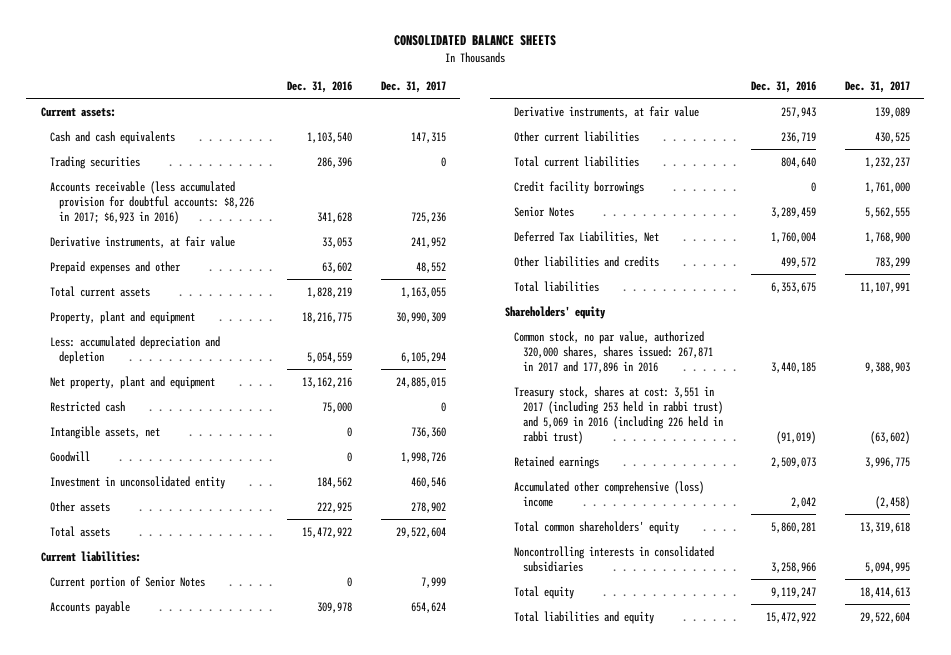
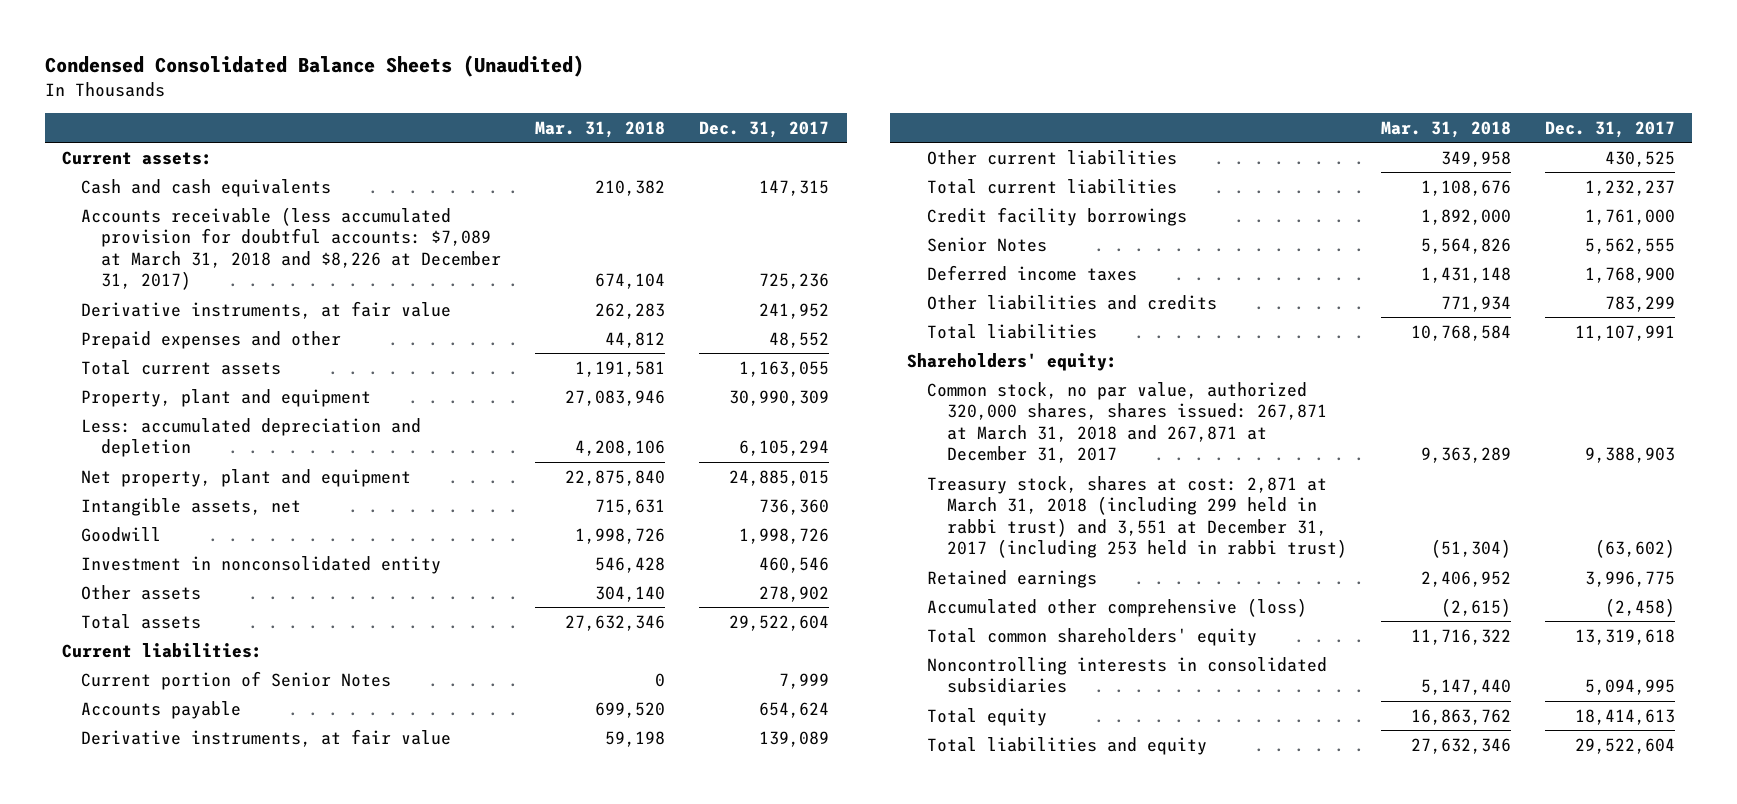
[394,35,557,47] CONSOLIDATED BALANCE SHEETS -> [44,54,584,77] Condensed Consolidated Balance Sheets (Unaudited)
[287,81,353,94] Dec. 31, 2016 -> none
none -> [535,120,666,138] Mar. 31, 2018
[49,155,140,169] Trading securities -> none
[49,180,254,224] Accounts receivable (less accumulated provision for doubtful accounts: $8,226 in 2017; $6,923 in 2016) -> [81,206,502,291] Accounts receivable (less accumulated provision for doubtful accounts: $7,089 at March 31, 2018 and $8,226 at December 31, 2017)
[49,400,125,412] Restricted cash -> none
[49,475,225,489] Investment in unconsolidated entity -> [81,555,442,574] Investment in nonconsolidated entity
[513,230,659,243] Deferred Tax Liabilities, Net -> [927,264,1138,281] Deferred income taxes
[504,305,606,319] Shareholders' equity -> [907,352,1118,371] Shareholders' equity:
[513,330,713,373] Common stock, no par value, authorized 320,000 shares, shares issued: 267,871 in 2017 and 177,896 in 2016 -> [927,381,1327,464] Common stock, no par value, authorized 320,000 shares, shares issued: 267,871 at March 31, 2018 and 267,871 at December 31, 2017
[513,385,723,445] Treasury stock, shares at cost: 3,551 in 2017 (including 253 held in rabbi trust) and 5,069 in 2016 (including 226 held in rabbi trust) -> [927,475,1347,559] Treasury stock, shares at cost: 2,871 at March 31, 2018 (including 299 held in rabbi trust) and 3,551 at December 31, 2017 (including 253 held in rabbi trust)
[513,480,704,507] Accumulated other comprehensive (loss) income -> [927,597,1308,617] Accumulated other comprehensive (loss)

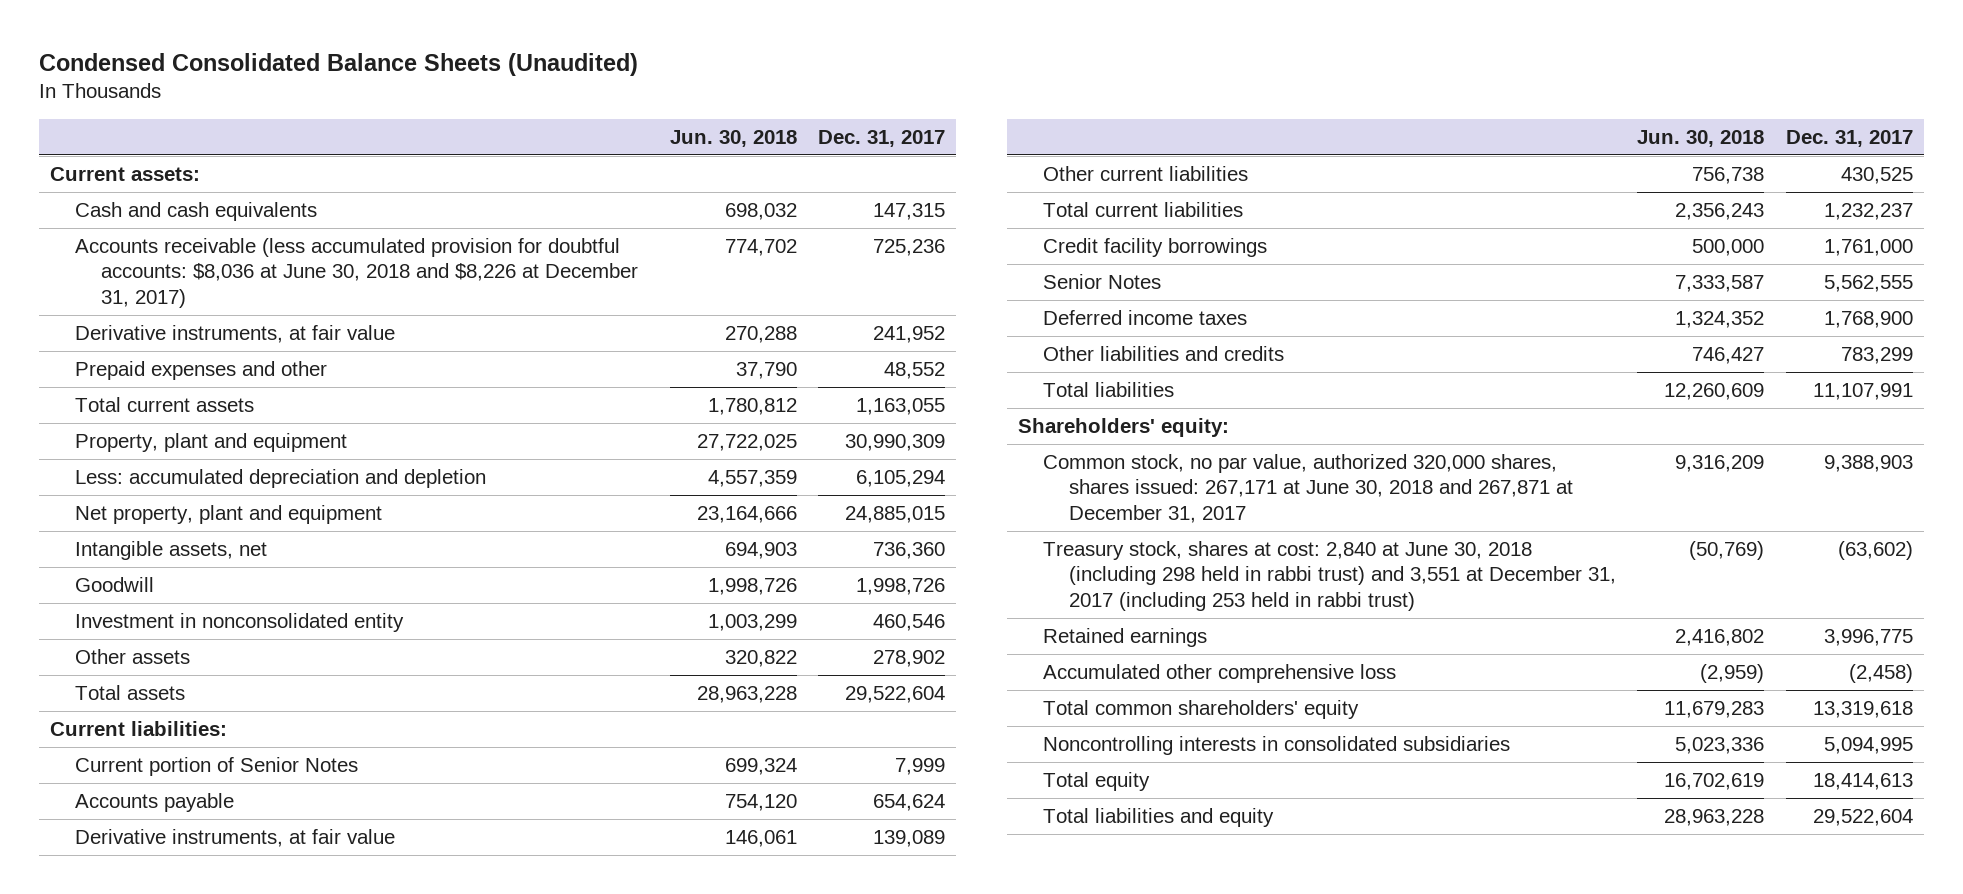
[535,120,666,138] Mar. 31, 2018 -> none
none -> [669,129,797,147] Jun. 30, 2018
[81,206,502,291] Accounts receivable (less accumulated provision for doubtful accounts: $7,089 at March 31, 2018 and $8,226 at December 31, 2017) -> [75,237,638,308] Accounts receivable (less accumulated provision for doubtful accounts: $8,036 at June 30, 2018 and $8,226 at December 31, 2017)
[927,381,1327,464] Common stock, no par value, authorized 320,000 shares, shares issued: 267,871 at March 31, 2018 and 267,871 at December 31, 2017 -> [1043,453,1573,523] Common stock, no par value, authorized 320,000 shares, shares issued: 267,171 at June 30, 2018 and 267,871 at December 31, 2017
[927,475,1347,559] Treasury stock, shares at cost: 2,871 at March 31, 2018 (including 299 held in rabbi trust) and 3,551 at December 31, 2017 (including 253 held in rabbi trust) -> [1043,540,1616,611] Treasury stock, shares at cost: 2,840 at June 30, 2018 (including 298 held in rabbi trust) and 3,551 at December 31, 2017 (including 253 held in rabbi trust)
[927,597,1308,617] Accumulated other comprehensive (loss) -> [1043,663,1397,683] Accumulated other comprehensive loss

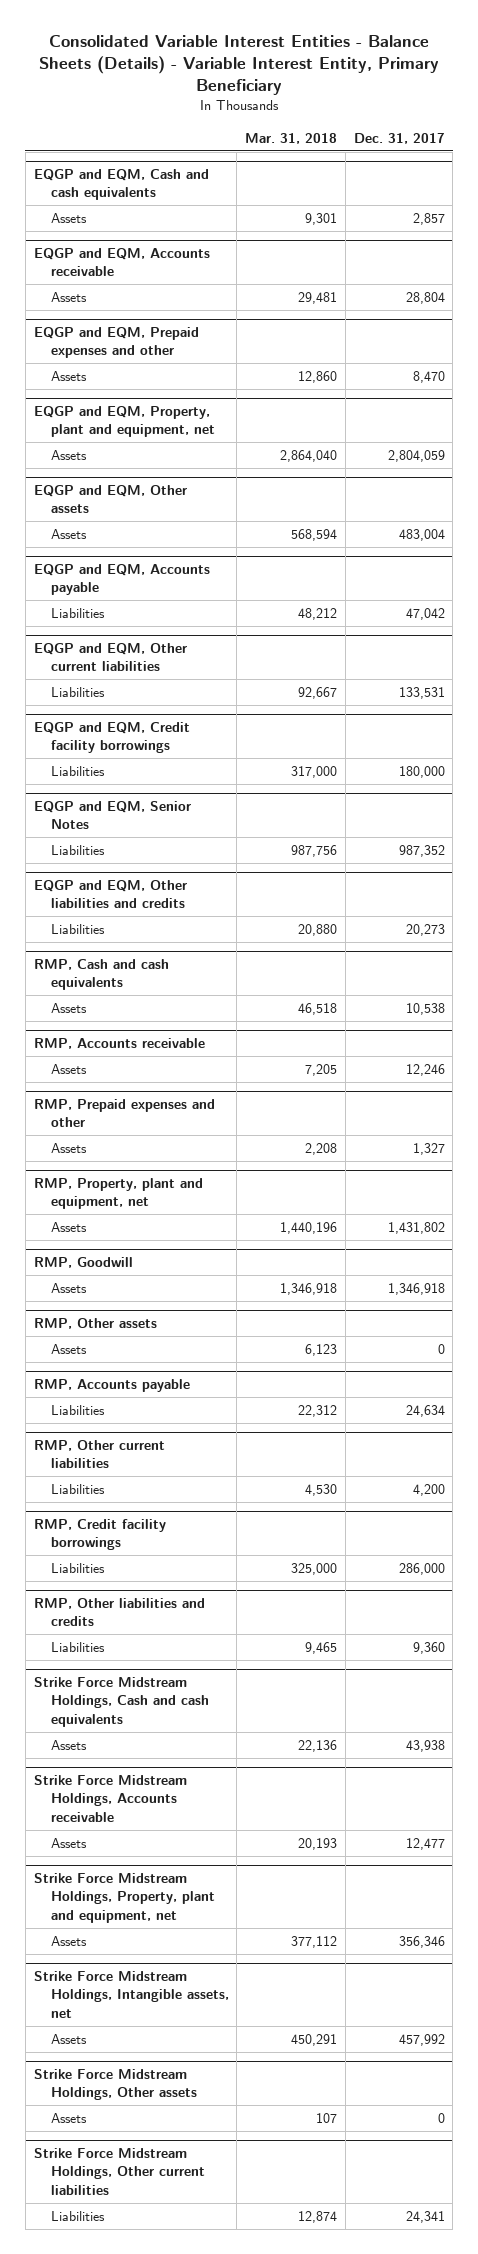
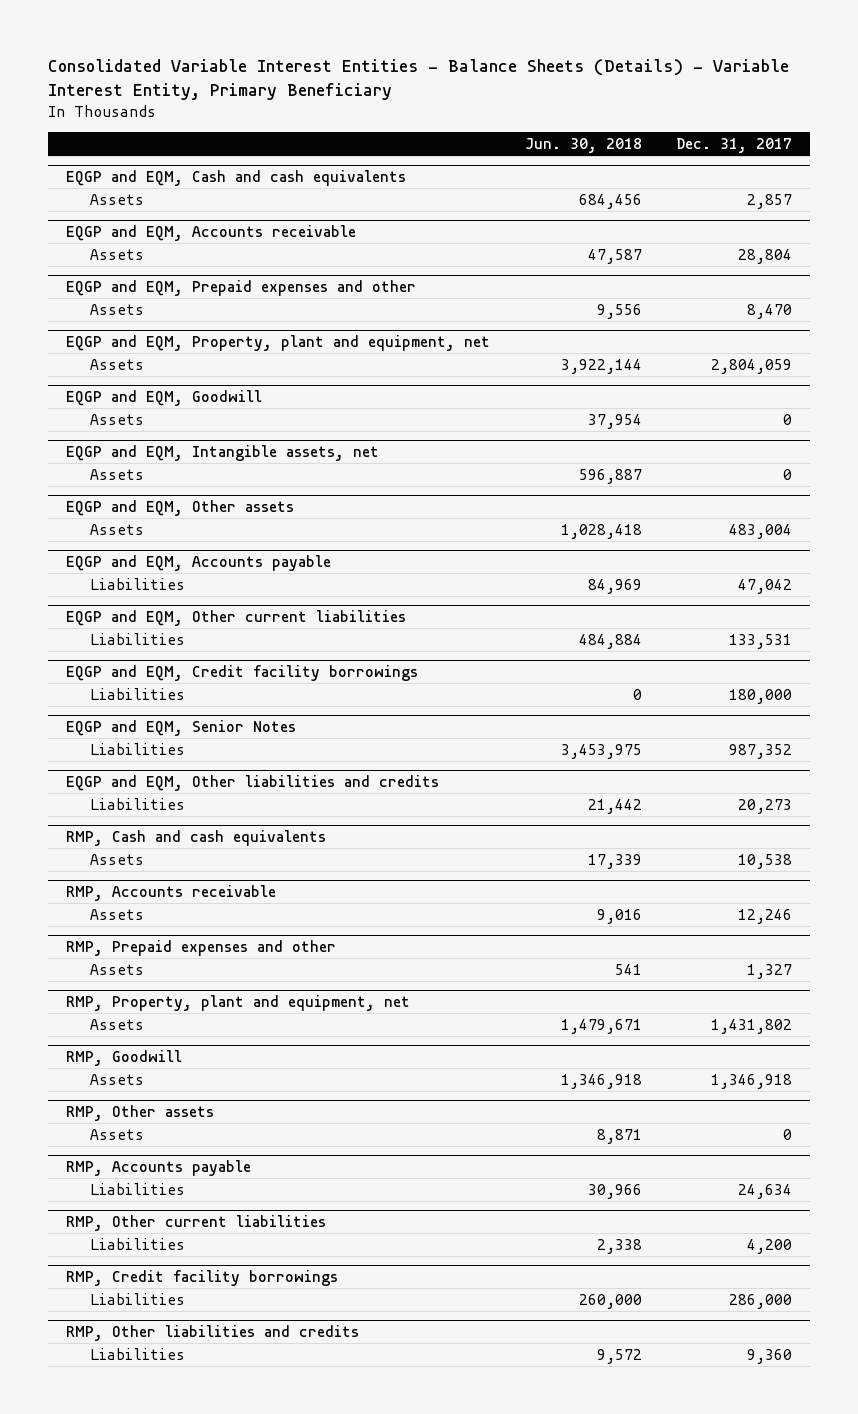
[245,132,338,144] Mar. 31, 2018 -> none
none -> [524,138,642,154] Jun. 30, 2018
none -> [65,390,262,407] EQGP and EQM, Goodwill
none -> [89,413,144,425] Assets
none -> [65,445,379,462] EQGP and EQM, Intangible assets, net
none -> [89,468,144,480] Assets
[33,1677,209,1727] Strike Force Midstream Holdings, Cash and cash equivalents -> none
[50,1740,87,1751] Assets -> none
[33,1775,187,1822] Strike Force Midstream Holdings, Accounts receivable -> none
[50,1838,87,1849] Assets -> none
[33,1873,215,1923] Strike Force Midstream Holdings, Property, plant and equipment, net -> none
[50,1936,87,1947] Assets -> none
[33,1971,229,2018] Strike Force Midstream Holdings, Intangible assets, net -> none
[50,2034,87,2045] Assets -> none
[33,2069,197,2101] Strike Force Midstream Holdings, Other assets -> none
[50,2113,87,2124] Assets -> none
[33,2148,205,2195] Strike Force Midstream Holdings, Other current liabilities -> none
[50,2211,105,2222] Liabilities -> none

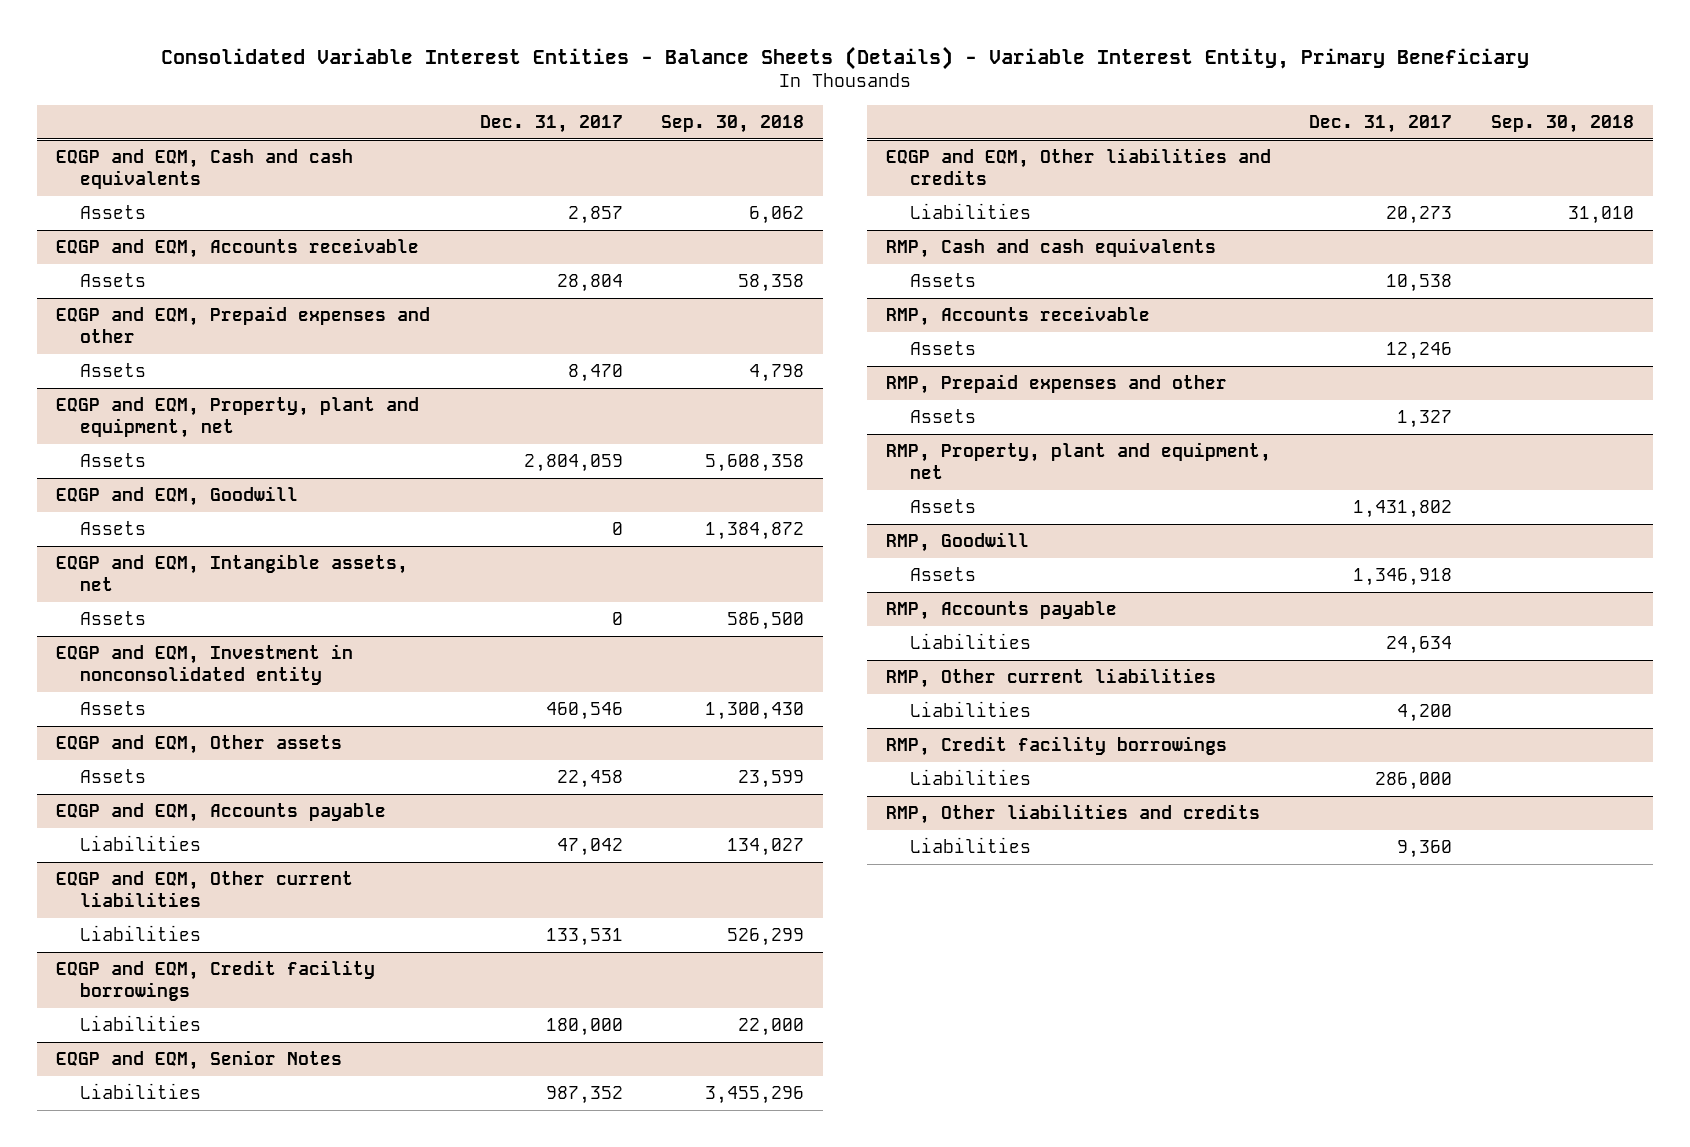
[524,138,642,154] Jun. 30, 2018 -> none
none -> [661,114,805,133] Sep. 30, 2018
none -> [56,644,354,685] EQGP and EQM, Investment in nonconsolidated entity
none -> [80,701,147,716] Assets
[729,523,793,539] 483,004 -> [556,770,623,789] 22,458
[65,1105,214,1122] RMP, Other assets -> none
[89,1128,144,1140] Assets -> none

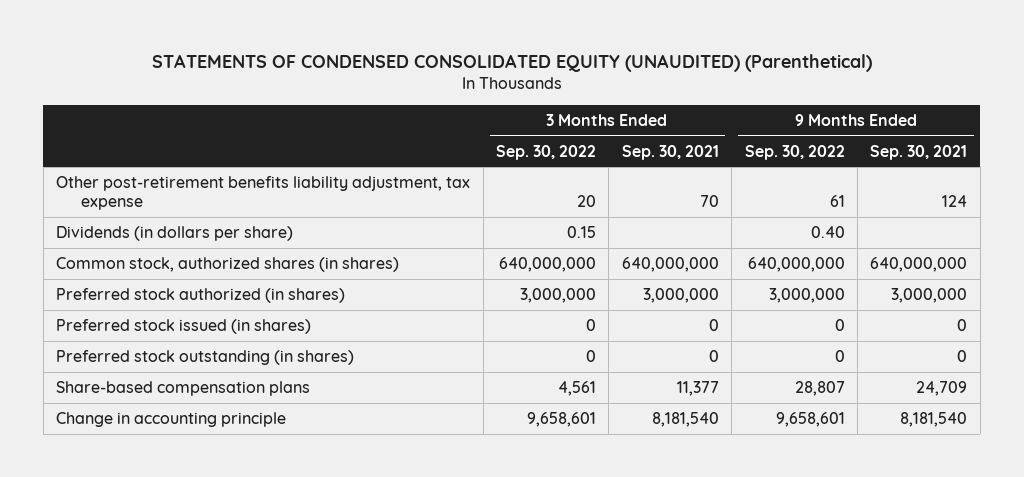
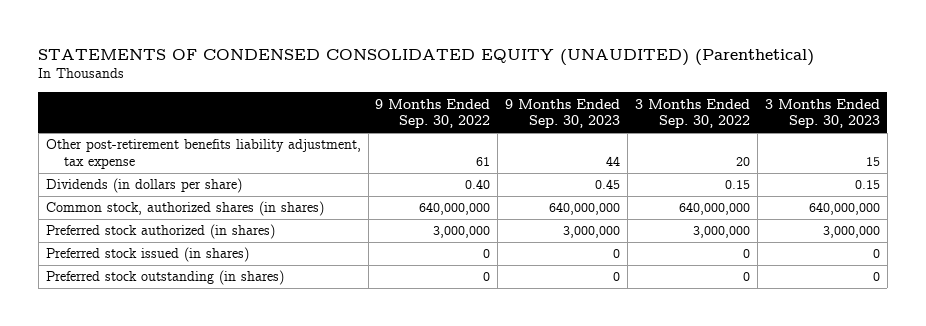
[621,144,719,160] Sep. 30, 2021 -> none
[870,144,968,160] Sep. 30, 2021 -> none
none -> [505,98,621,129] 9 Months Ended Sep. 30, 2023
none -> [765,98,881,129] 3 Months Ended Sep. 30, 2023
[56,380,311,396] Share-based compensation plans -> none
[56,411,287,427] Change in accounting principle -> none

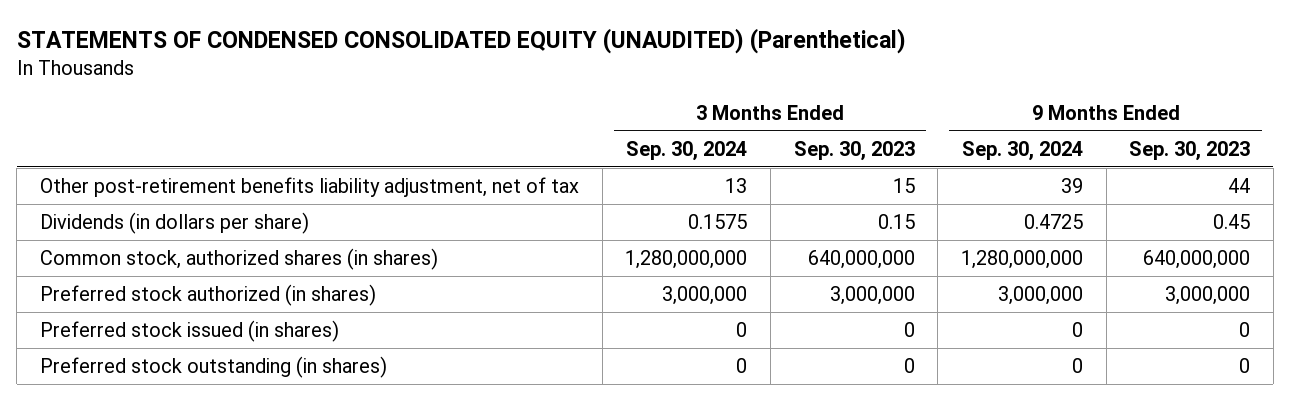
[375,98,491,129] 9 Months Ended Sep. 30, 2022 -> none
[635,98,751,129] 3 Months Ended Sep. 30, 2022 -> none
none -> [626,140,748,161] Sep. 30, 2024
none -> [961,140,1083,161] Sep. 30, 2024
[45,139,361,170] Other post-retirement benefits liability adjustment, tax expense -> [40,177,580,198] Other post-retirement benefits liability adjustment, net of tax

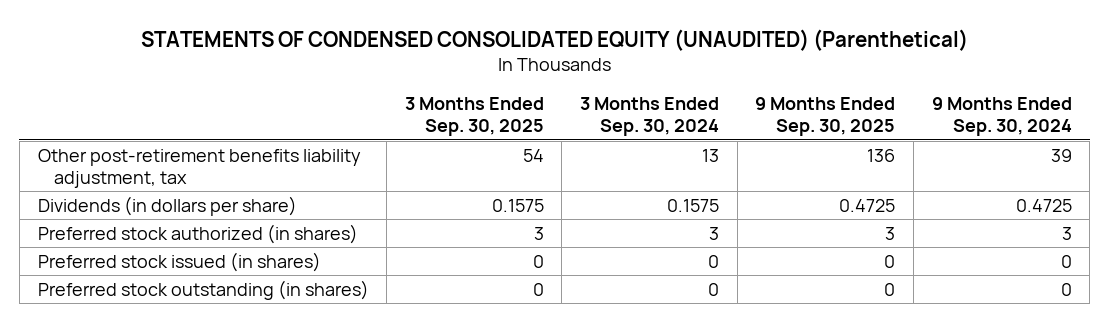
[793,140,915,161] Sep. 30, 2023 -> none
[1129,140,1251,161] Sep. 30, 2023 -> none
none -> [404,96,544,137] 3 Months Ended Sep. 30, 2025
none -> [755,96,896,137] 9 Months Ended Sep. 30, 2025
[40,177,580,198] Other post-retirement benefits liability adjustment, net of tax -> [37,148,361,188] Other post-retirement benefits liability adjustment, tax
[40,248,439,271] Common stock, authorized shares (in shares) -> none
[662,286,748,306] 3,000,000 -> [709,226,720,240] 3
[997,286,1083,306] 3,000,000 -> [1061,226,1072,240] 3

